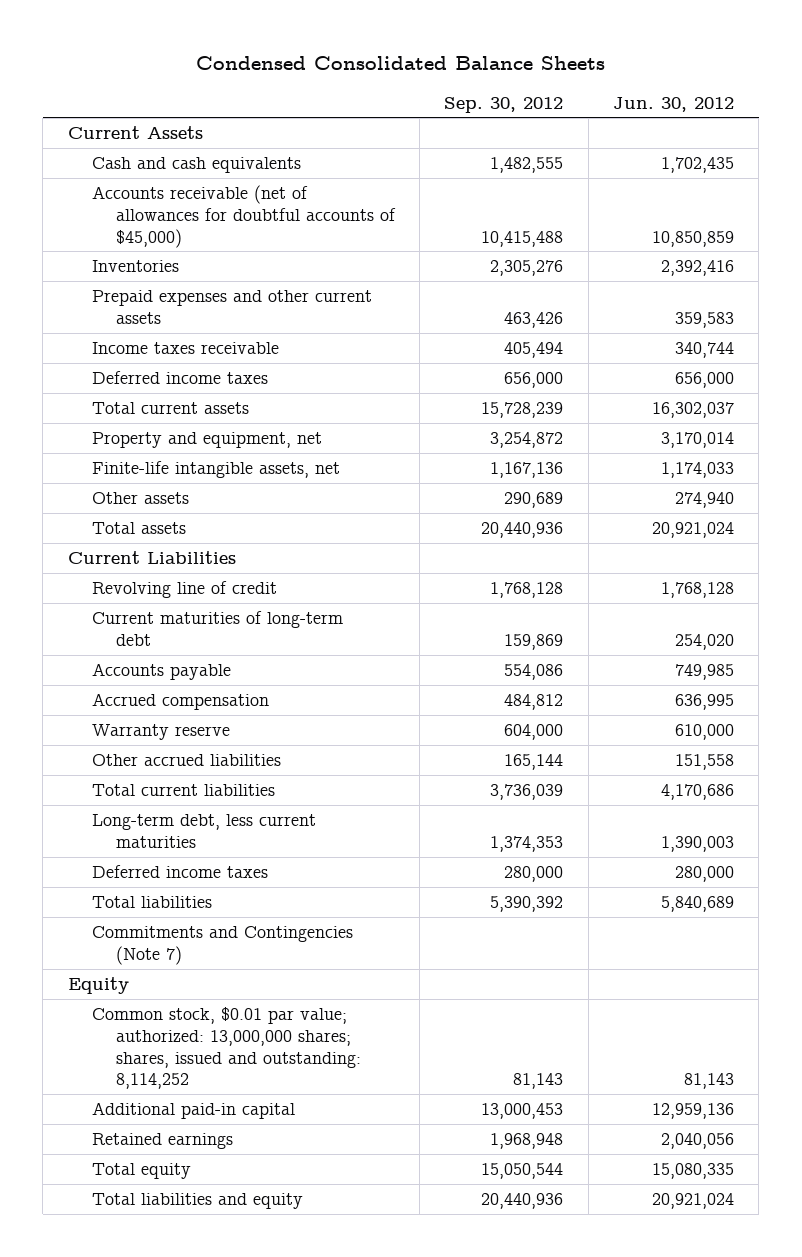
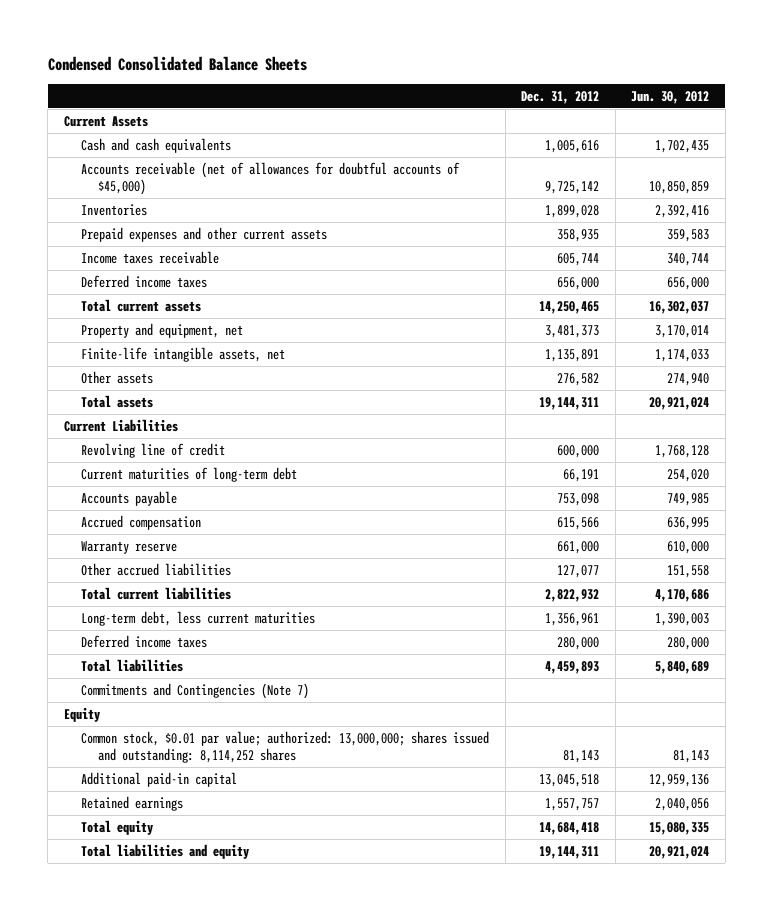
[444,96,564,113] Sep. 30, 2012 -> none
none -> [521,90,600,104] Dec. 31, 2012
[91,1006,361,1090] Common stock, $0.01 par value; authorized: 13,000,000 shares; shares, issued and outstanding: 8,114,252 -> [81,730,490,764] Common stock, $0.01 par value; authorized: 13,000,000; shares issued and outstanding: 8,114,252 shares

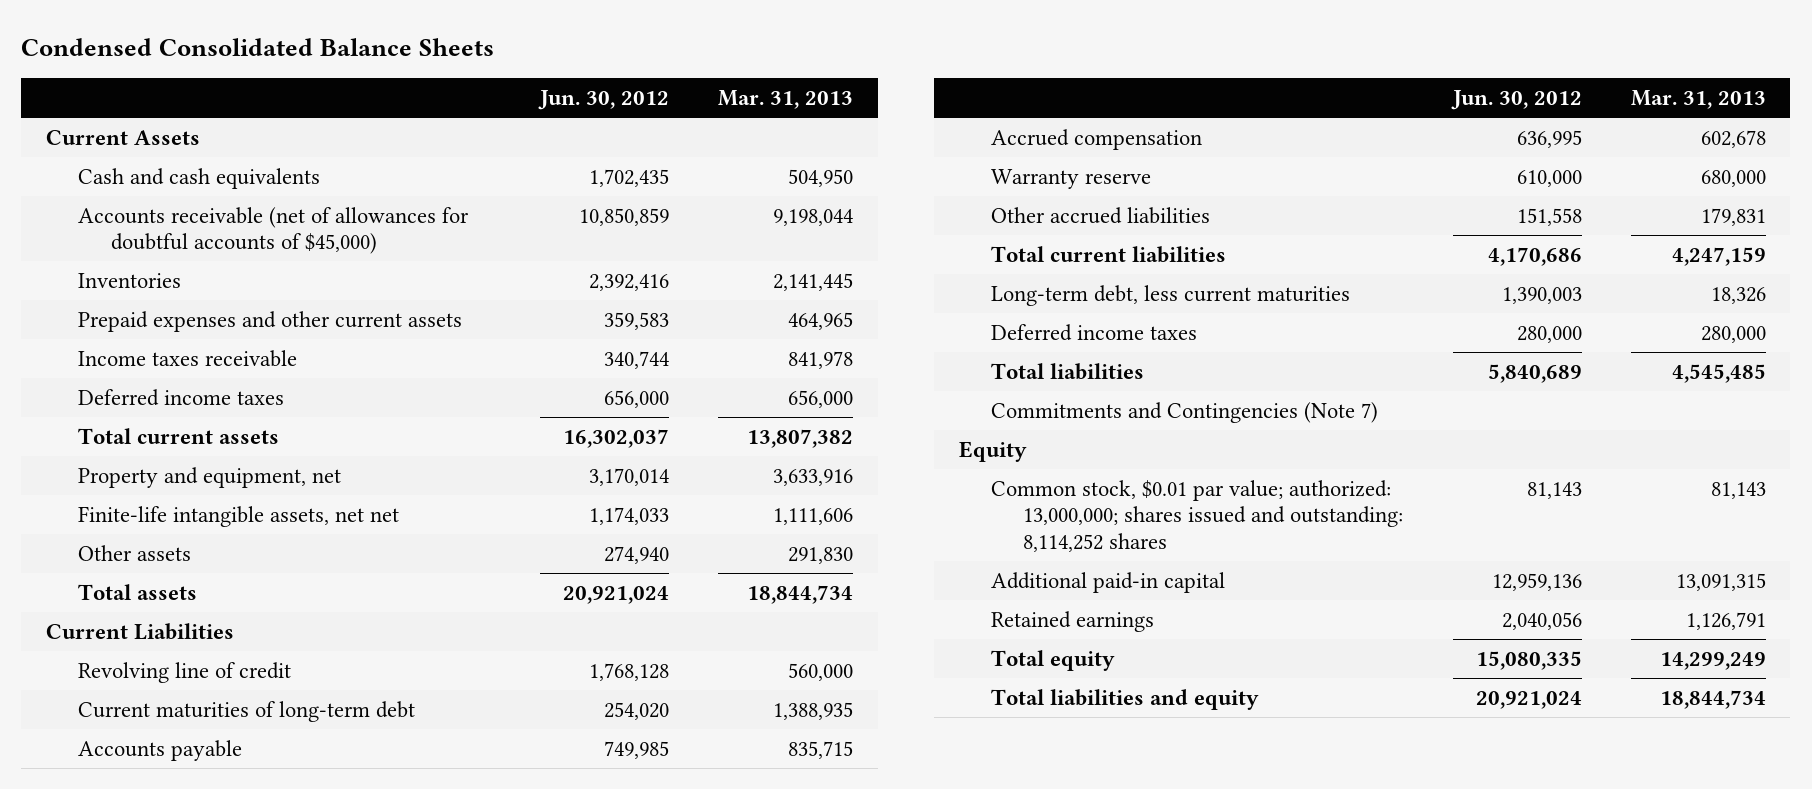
[521,90,600,104] Dec. 31, 2012 -> none
none -> [718,90,854,110] Mar. 31, 2013
[81,346,286,362] Finite-life intangible assets, net -> [78,505,400,527] Finite-life intangible assets, net net

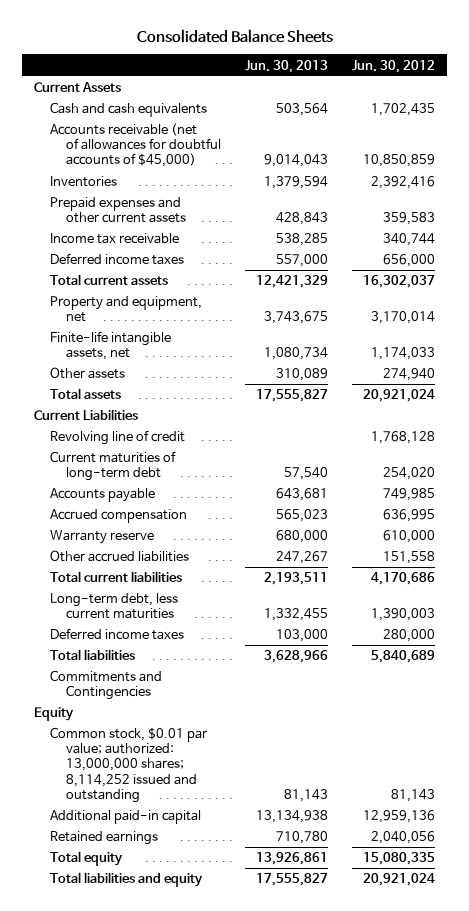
[21,38,495,57] Condensed Consolidated Balance Sheets -> [136,28,333,43] Consolidated Balance Sheets
[718,90,854,110] Mar. 31, 2013 -> none
none -> [244,59,328,73] Jun. 30, 2013
[78,349,298,367] Income taxes receivable -> [50,233,180,245] Income tax receivable
[78,505,400,527] Finite-life intangible assets, net net -> [50,331,172,361] Finite-life intangible assets, net
[990,401,1378,423] Commitments and Contingencies (Note 7) -> [50,670,163,701] Commitments and Contingencies
[990,479,1404,552] Common stock, $0.01 par value; authorized: 13,000,000; shares issued and outstanding: 8,114,252 shares -> [50,727,208,803] Common stock, $0.01 par value; authorized: 13,000,000 shares; 8,114,252 issued and outstanding

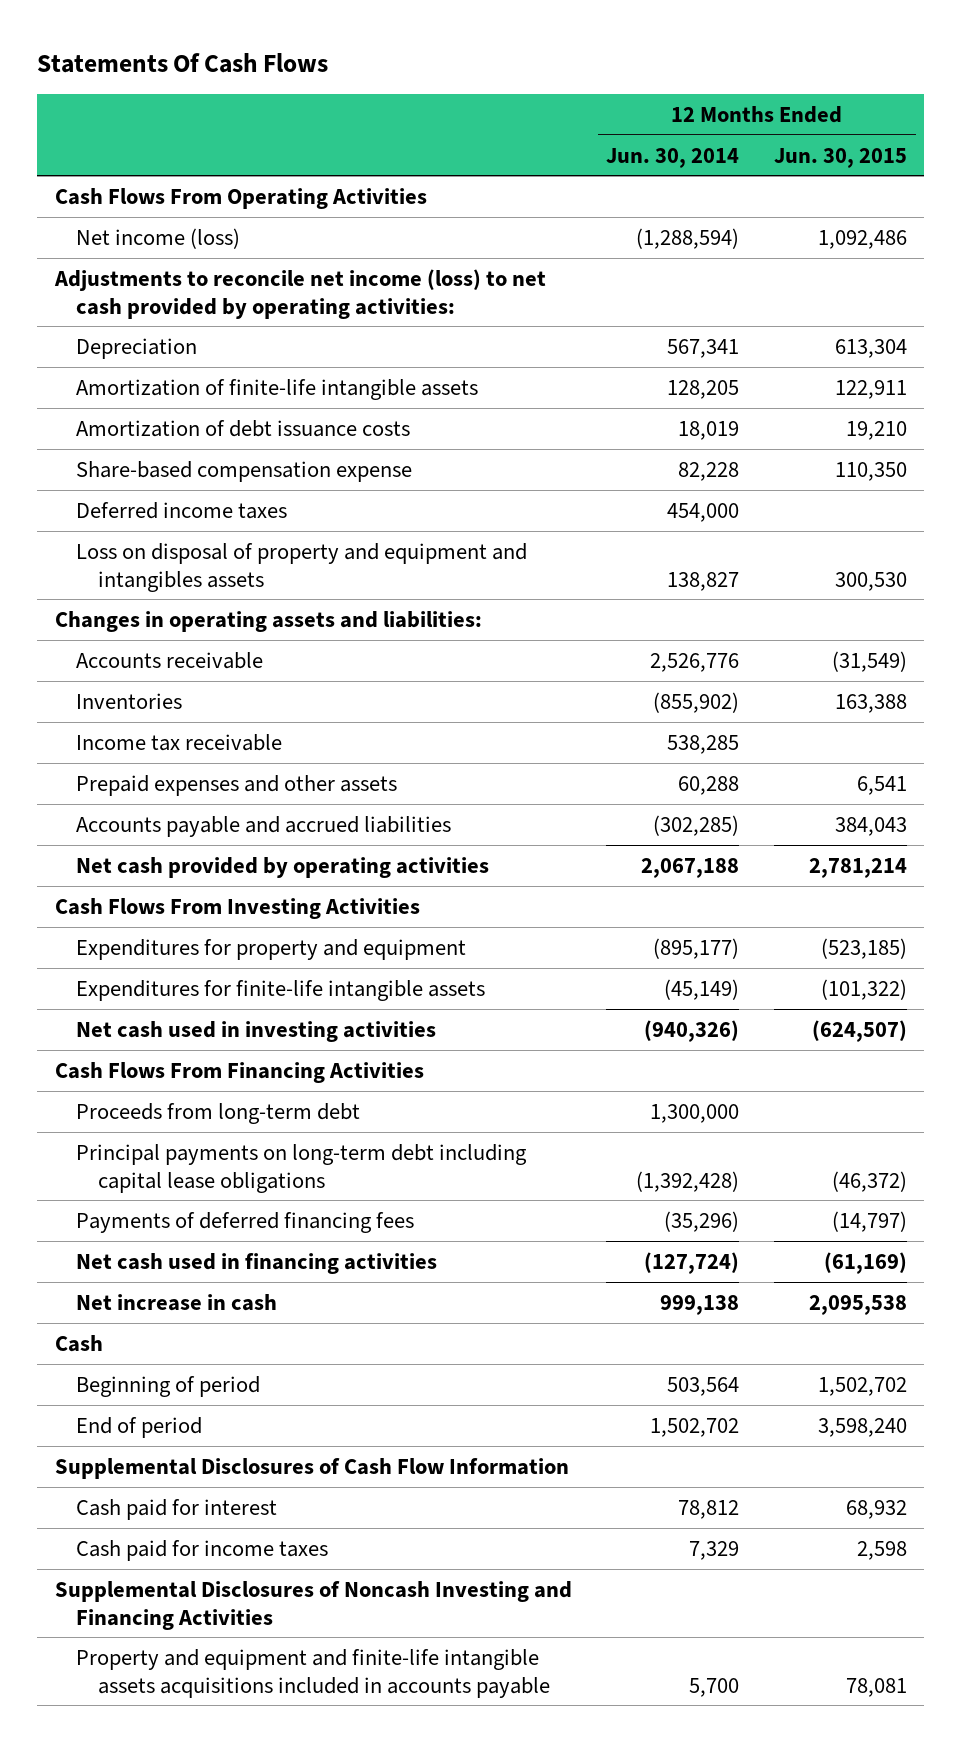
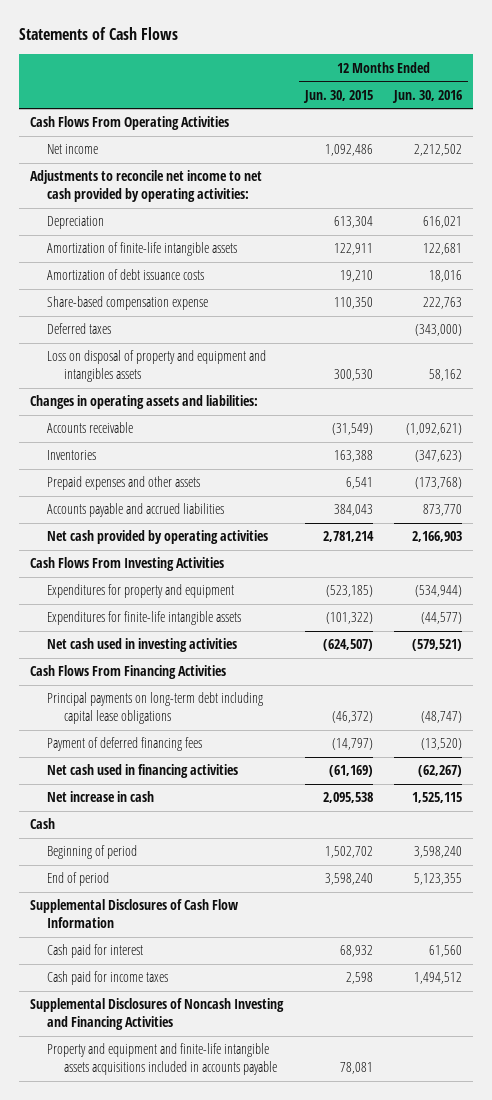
[37,52,329,73] Statements Of Cash Flows -> [18,27,178,41] Statements of Cash Flows
[606,147,740,168] Jun. 30, 2014 -> none
none -> [392,89,463,103] Jun. 30, 2016
[76,227,241,249] Net income (loss) -> [46,144,98,155] Net income
[53,268,546,319] Adjustments to reconcile net income (loss) to net cash provided by operating activities: -> [29,170,262,203] Adjustments to reconcile net income to net cash provided by operating activities:
[76,501,288,519] Deferred income taxes -> [46,323,111,335] Deferred taxes
[76,733,283,751] Income tax receivable -> none
[76,1102,361,1124] Proceeds from long-term debt -> none
[76,1211,415,1233] Payments of deferred financing fees -> [46,737,202,752] Payment of deferred financing fees

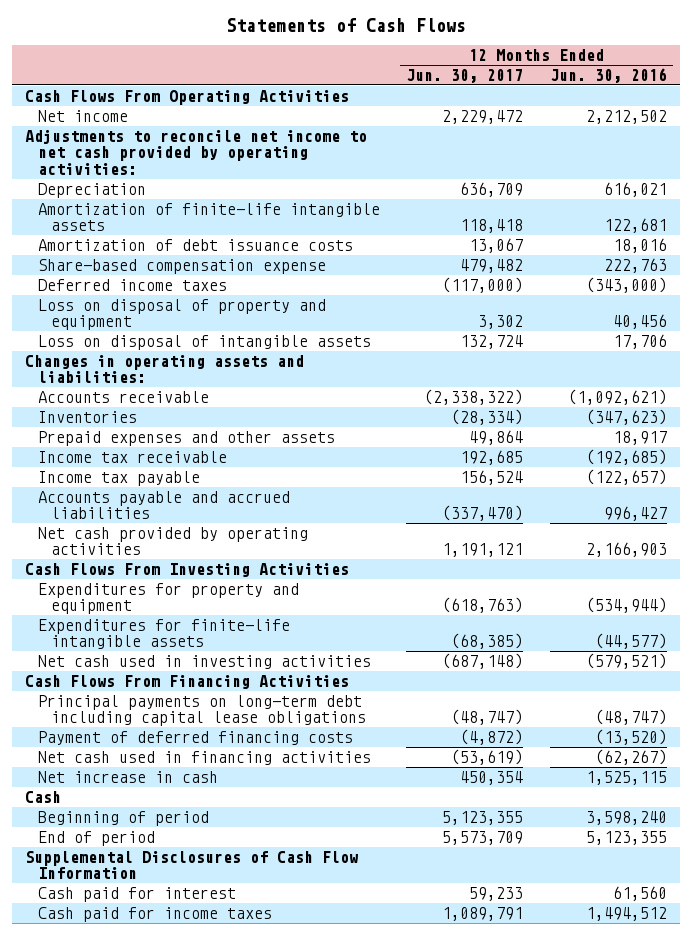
[302,89,373,103] Jun. 30, 2015 -> none
none -> [406,68,524,83] Jun. 30, 2017
[46,323,111,335] Deferred taxes -> [38,278,228,291] Deferred income taxes
[46,350,266,383] Loss on disposal of property and equipment and intangibles assets -> [38,298,327,331] Loss on disposal of property and equipment
[429,369,463,382] 58,162 -> [612,314,667,330] 40,456
none -> [38,334,372,350] Loss on disposal of intangible assets
[415,477,463,490] (173,768) -> [612,430,667,445] 18,917
none -> [38,450,228,463] Income tax receivable
none -> [38,470,201,486] Income tax payable
[423,504,463,517] 873,770 -> [603,506,667,522] 996,427
[46,737,202,752] Payment of deferred financing fees -> [38,730,354,745] Payment of deferred financing costs
[29,998,284,1031] Supplemental Disclosures of Noncash Investing and Financing Activities -> none
[46,1043,277,1076] Property and equipment and finite-life intangible assets acquisitions included in accounts payable -> none

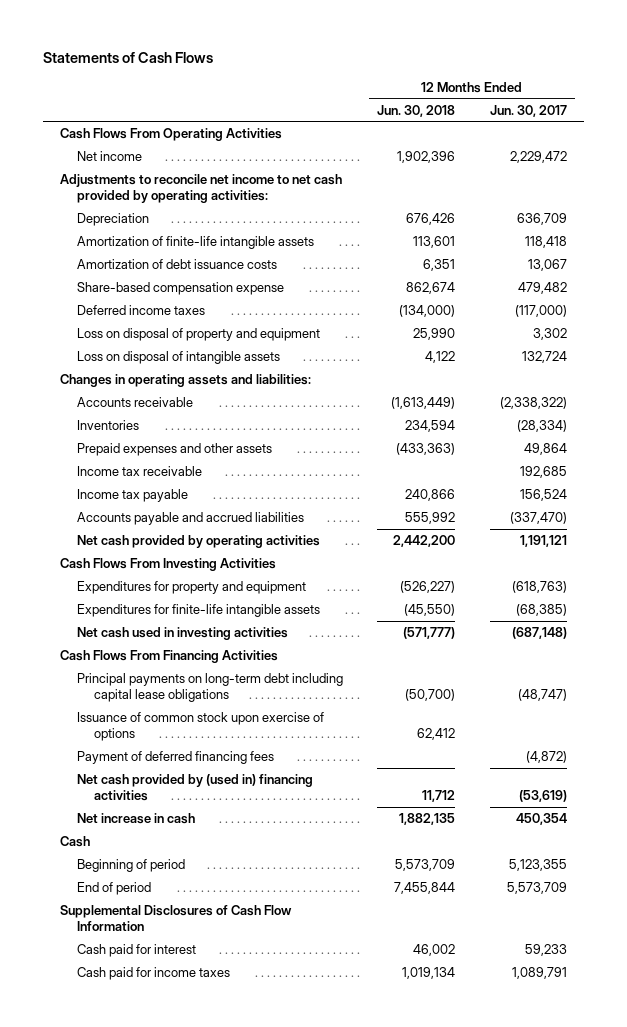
[549,67,667,83] Jun. 30, 2016 -> none
none -> [377,104,456,117] Jun. 30, 2018
none -> [76,712,324,742] Issuance of common stock upon exercise of options
[38,730,354,745] Payment of deferred financing costs -> [76,751,274,765] Payment of deferred financing fees
[38,750,372,765] Net cash used in financing activities -> [76,774,313,802] Net cash provided by (used in) financing activities

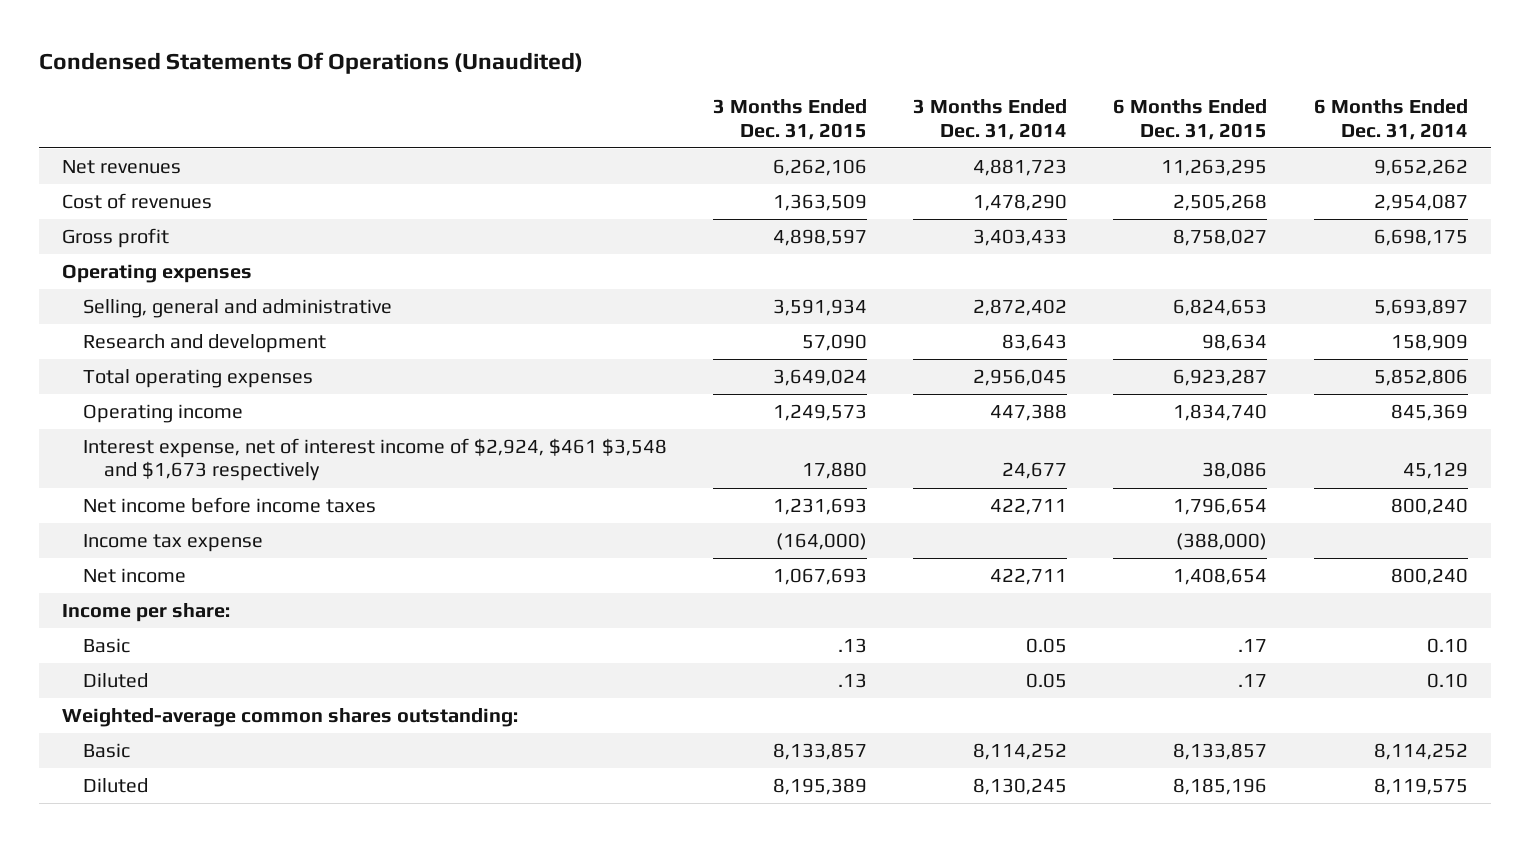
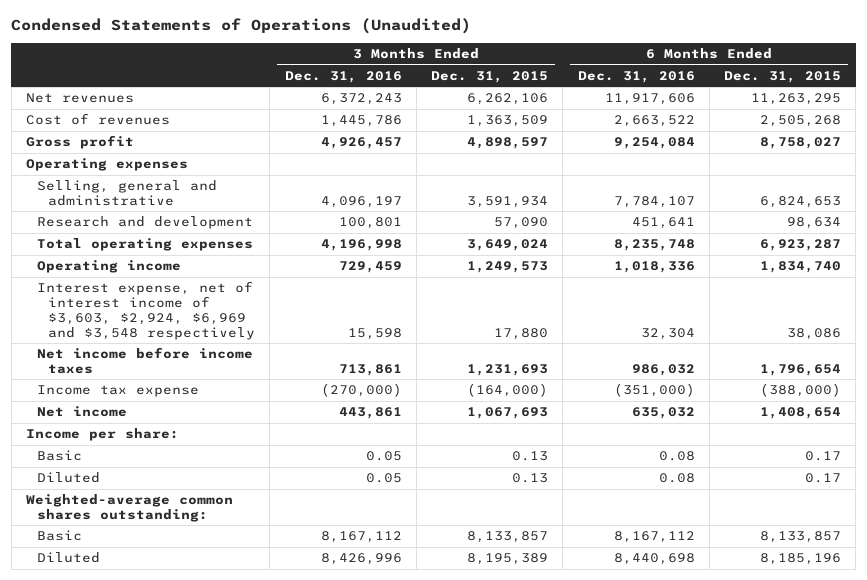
[38,52,583,75] Condensed Statements Of Operations (Unaudited) -> [11,18,472,35] Condensed Statements of Operations (Unaudited)
[913,99,1068,140] 3 Months Ended Dec. 31, 2014 -> none
[1313,99,1468,140] 6 Months Ended Dec. 31, 2014 -> none
none -> [284,70,402,83] Dec. 31, 2016
none -> [577,70,695,83] Dec. 31, 2016
[82,437,667,482] Interest expense, net of interest income of $2,924, $461 $3,548 and $1,673 respectively -> [36,281,255,340] Interest expense, net of interest income of $3,603, $2,924, $6,969 and $3,548 respectively
[838,637,868,653] .13 -> [512,451,549,462] 0.13
[1238,638,1268,652] .17 -> [805,451,842,462] 0.17
[838,672,868,688] .13 -> [512,473,549,484] 0.13
[1238,673,1268,687] .17 -> [805,473,842,484] 0.17

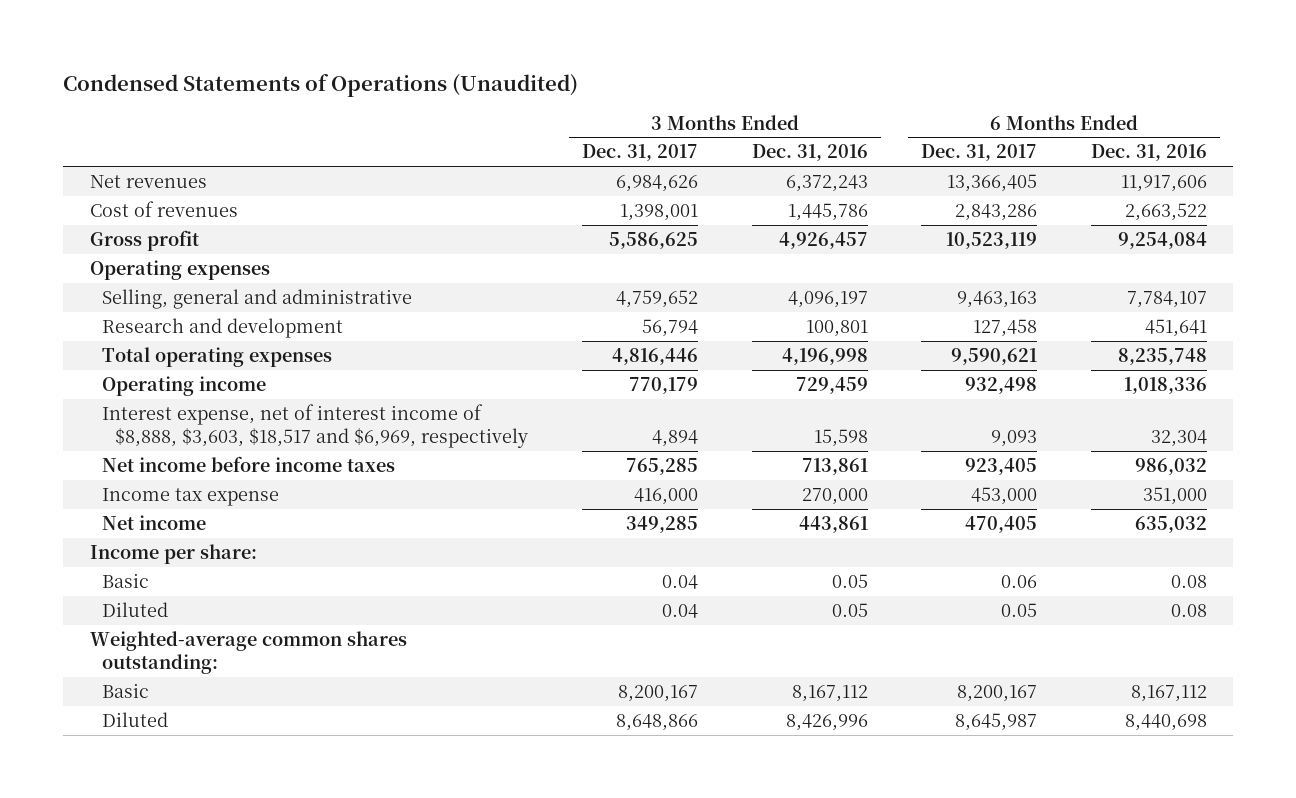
[431,70,549,83] Dec. 31, 2015 -> none
[724,70,842,83] Dec. 31, 2015 -> none
none -> [581,144,698,162] Dec. 31, 2017
none -> [921,144,1038,162] Dec. 31, 2017
[36,281,255,340] Interest expense, net of interest income of $3,603, $2,924, $6,969 and $3,548 respectively -> [102,403,529,449] Interest expense, net of interest income of $8,888, $3,603, $18,517 and $6,969, respectively
[320,383,402,398] (270,000) -> [801,487,868,505] 270,000
[613,383,695,398] (351,000) -> [1142,486,1207,505] 351,000

